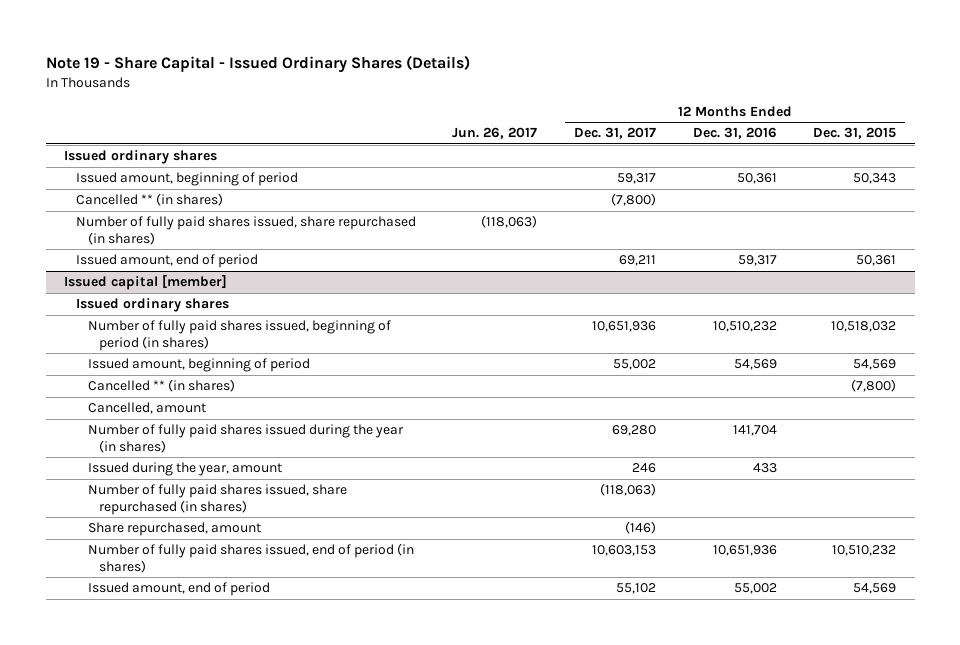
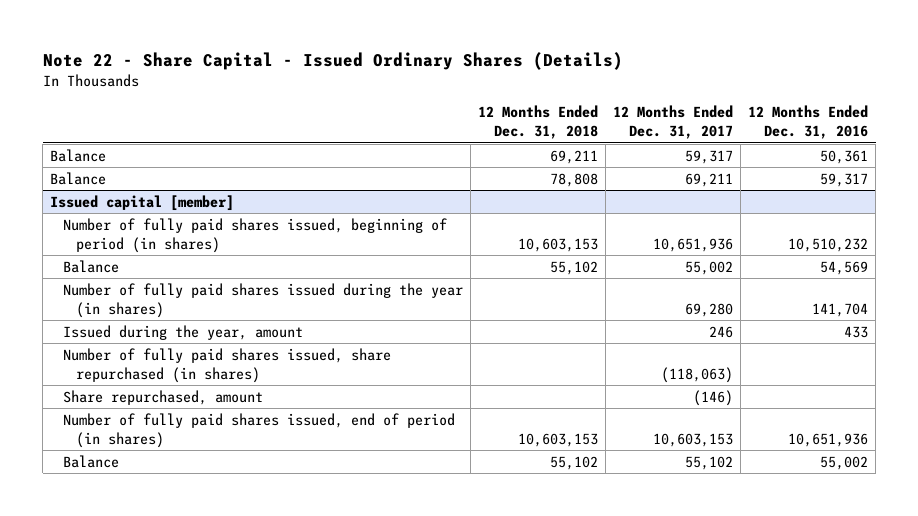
[45,54,470,73] Note 19 - Share Capital - Issued Ordinary Shares (Details) -> [42,51,623,70] Note 22 - Share Capital - Issued Ordinary Shares (Details)
[452,127,538,140] Jun. 26, 2017 -> none
[813,127,897,140] Dec. 31, 2015 -> none
none -> [478,105,599,139] 12 Months Ended Dec. 31, 2018
[64,150,218,165] Issued ordinary shares -> none
[75,193,223,207] Cancelled ** (in shares) -> none
[75,216,416,245] Number of fully paid shares issued, share repurchased (in shares) -> none
[75,172,298,187] Issued amount, beginning of period -> [50,148,107,162] Balance
[75,254,258,269] Issued amount, end of period -> [50,171,107,185] Balance
[75,298,229,313] Issued ordinary shares -> none
[87,379,235,393] Cancelled ** (in shares) -> none
[87,402,206,415] Cancelled, amount -> none
[87,358,310,373] Issued amount, beginning of period -> [63,259,120,273] Balance
[87,582,270,597] Issued amount, end of period -> [63,454,120,468] Balance

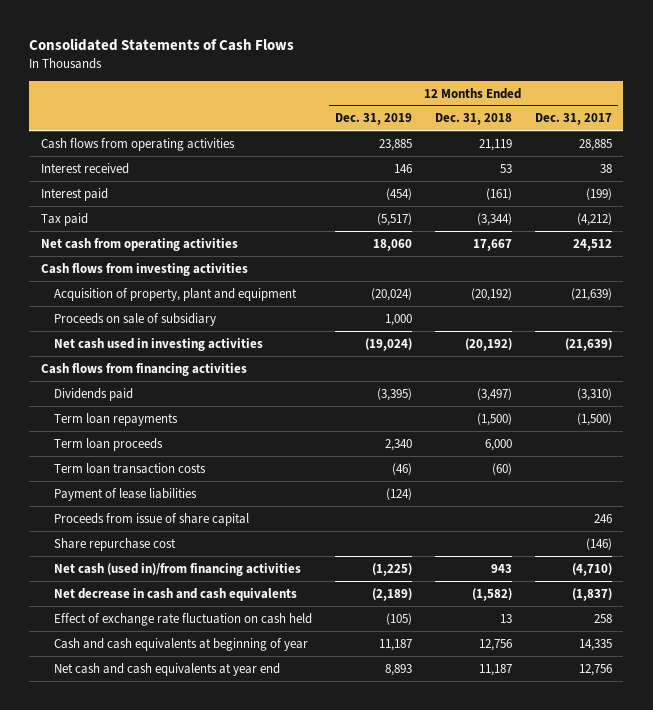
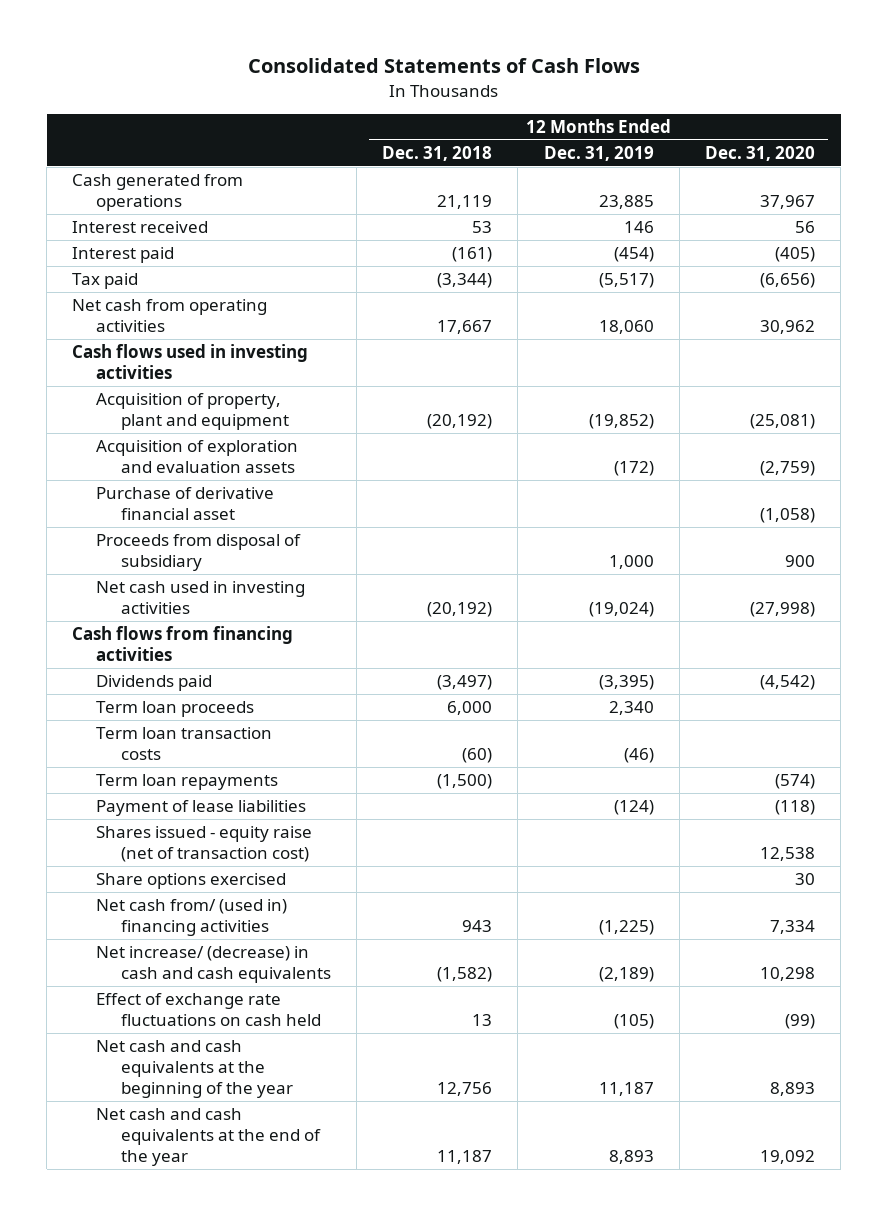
[534,113,612,126] Dec. 31, 2017 -> none
none -> [705,145,816,161] Dec. 31, 2020
[40,137,235,151] Cash flows from operating activities -> [72,174,244,212] Cash generated from operations
[40,262,248,276] Cash flows from investing activities -> [72,344,309,380] Cash flows used in investing activities
[370,287,412,301] (20,024) -> [588,414,654,430] (19,852)
none -> [96,440,299,474] Acquisition of exploration and evaluation assets
none -> [96,487,275,521] Purchase of derivative financial asset
[53,312,216,326] Proceeds on sale of subsidiary -> [96,534,302,572] Proceeds from disposal of subsidiary
[53,412,178,426] Term loan repayments -> [96,774,279,791] Term loan repayments
[53,537,176,551] Share repurchase cost -> none
[53,512,249,526] Proceeds from issue of share capital -> [96,826,313,863] Shares issued - equity raise (net of transaction cost)
none -> [96,873,287,890] Share options exercised
[53,562,301,576] Net cash (used in)/from financing activities -> [96,899,288,937] Net cash from/ (used in) financing activities
[53,587,297,601] Net decrease in cash and cash equivalents -> [96,946,331,984] Net increase/ (decrease) in cash and cash equivalents
[53,612,312,626] Effect of exchange rate fluctuation on cash held -> [96,993,321,1027] Effect of exchange rate fluctuations on cash held
[53,637,308,651] Cash and cash equivalents at beginning of year -> [96,1040,293,1098] Net cash and cash equivalents at the beginning of the year
[53,662,280,676] Net cash and cash equivalents at year end -> [96,1108,321,1166] Net cash and cash equivalents at the end of the year

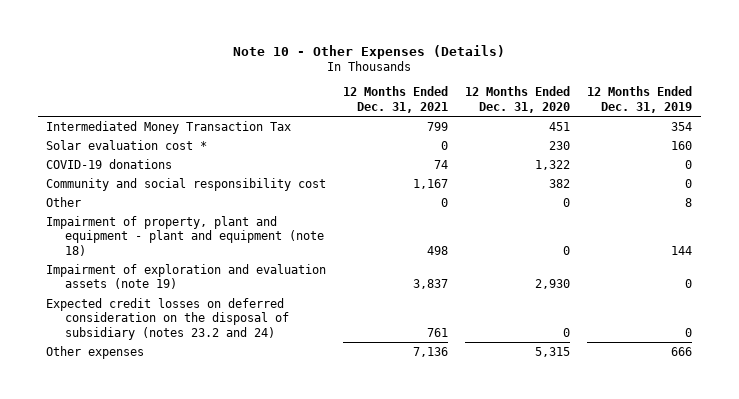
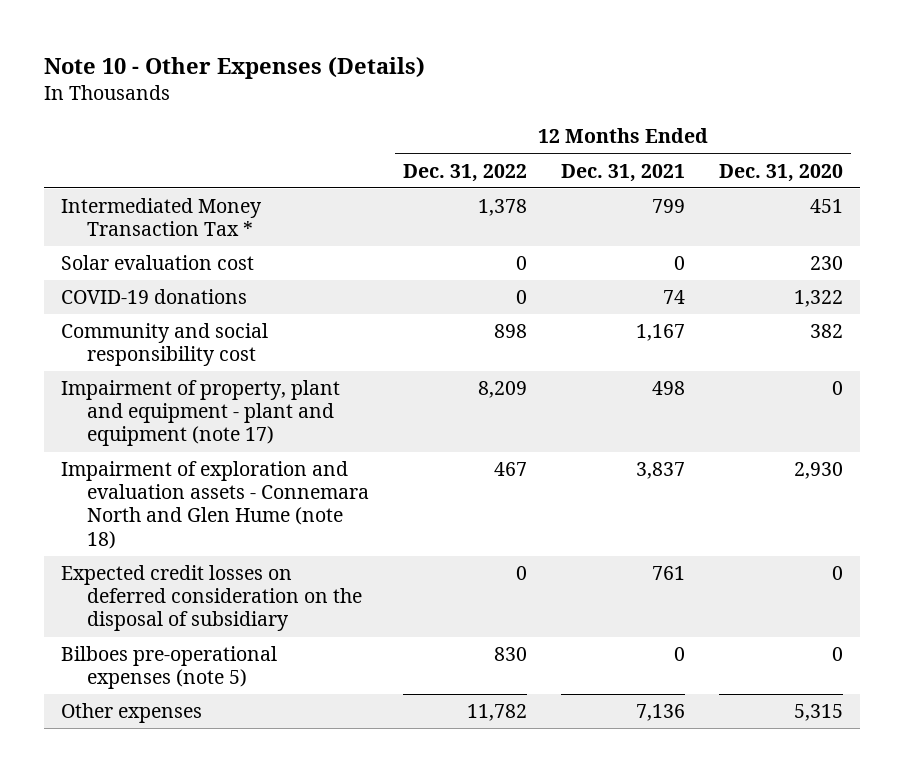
[587,86,693,114] 12 Months Ended Dec. 31, 2019 -> none
none -> [403,163,528,182] Dec. 31, 2022
[46,120,292,134] Intermediated Money Transaction Tax -> [60,198,262,237] Intermediated Money Transaction Tax *
[46,139,208,150] Solar evaluation cost * -> [60,255,254,271] Solar evaluation cost
[46,196,82,207] Other -> none
[46,215,324,257] Impairment of property, plant and equipment - plant and equipment (note 18) -> [60,380,340,447] Impairment of property, plant and equipment - plant and equipment (note 17)
[46,263,327,290] Impairment of exploration and evaluation assets (note 19) -> [60,461,370,549] Impairment of exploration and evaluation assets - Connemara North and Glen Hume (note 18)
[46,297,289,341] Expected credit losses on deferred consideration on the disposal of subsidiary (notes 23.2 and 24) -> [60,565,363,632] Expected credit losses on deferred consideration on the disposal of subsidiary
none -> [60,646,277,690] Bilboes pre-operational expenses (note 5)

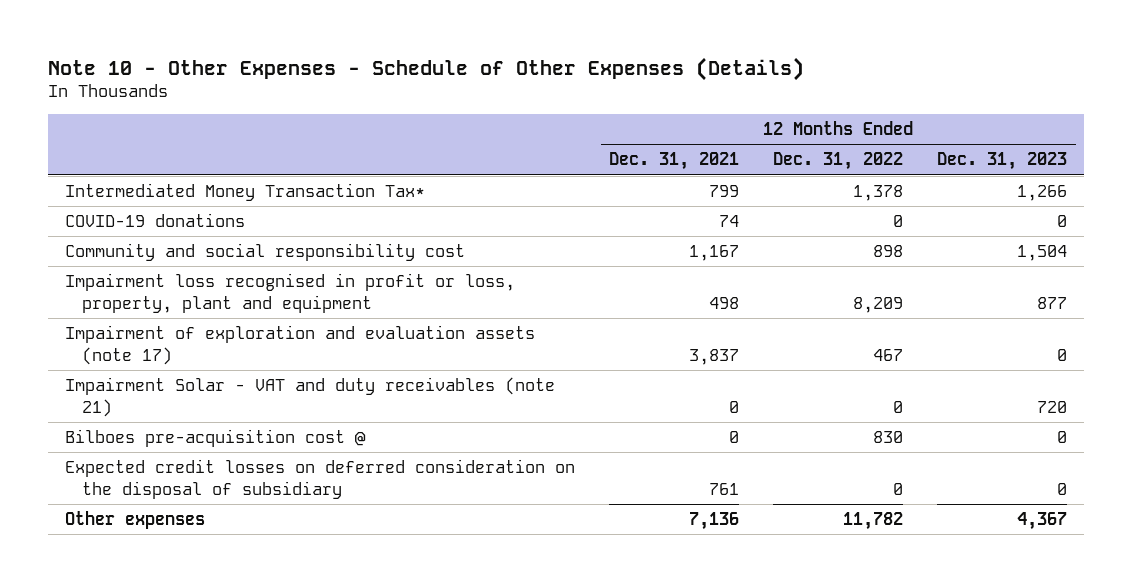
[44,57,426,80] Note 10 - Other Expenses (Details) -> [48,56,805,81] Note 10 - Other Expenses - Schedule of Other Expenses (Details)
[718,163,843,182] Dec. 31, 2020 -> none
none -> [937,152,1068,171] Dec. 31, 2023
[60,255,254,271] Solar evaluation cost -> none
[60,198,262,237] Intermediated Money Transaction Tax * -> [65,182,426,201] Intermediated Money Transaction Tax*
[60,380,340,447] Impairment of property, plant and equipment - plant and equipment (note 17) -> [65,272,516,313] Impairment loss recognised in profit or loss, property, plant and equipment
[60,461,370,549] Impairment of exploration and evaluation assets - Connemara North and Glen Hume (note 18) -> [65,324,536,365] Impairment of exploration and evaluation assets (note 17)
none -> [65,376,556,417] Impairment Solar - VAT and duty receivables (note 21)
none -> [65,428,367,447] Bilboes pre-acquisition cost @
[60,646,277,690] Bilboes pre-operational expenses (note 5) -> none

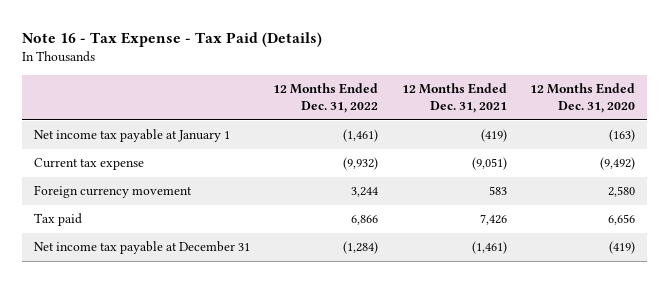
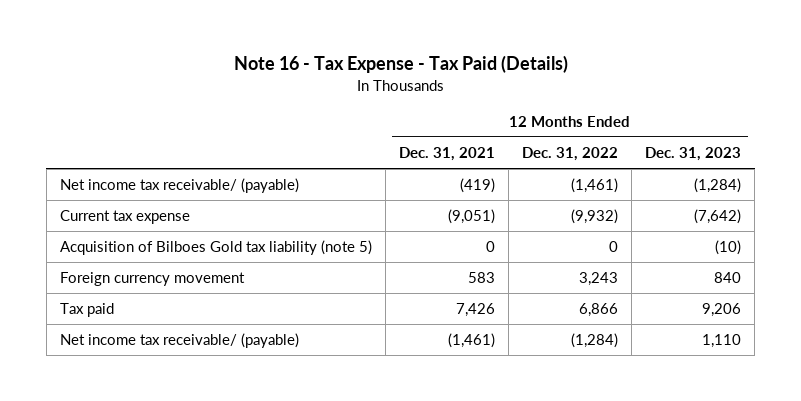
[530,83,636,114] 12 Months Ended Dec. 31, 2020 -> none
none -> [645,146,742,161] Dec. 31, 2023
[33,129,230,143] Net income tax payable at January 1 -> [59,178,299,194] Net income tax receivable/ (payable)
none -> [59,240,372,256] Acquisition of Bilboes Gold tax liability (note 5)
[351,187,379,198] 3,244 -> [579,272,619,287] 3,243
[33,241,250,255] Net income tax payable at December 31 -> [59,333,299,349] Net income tax receivable/ (payable)

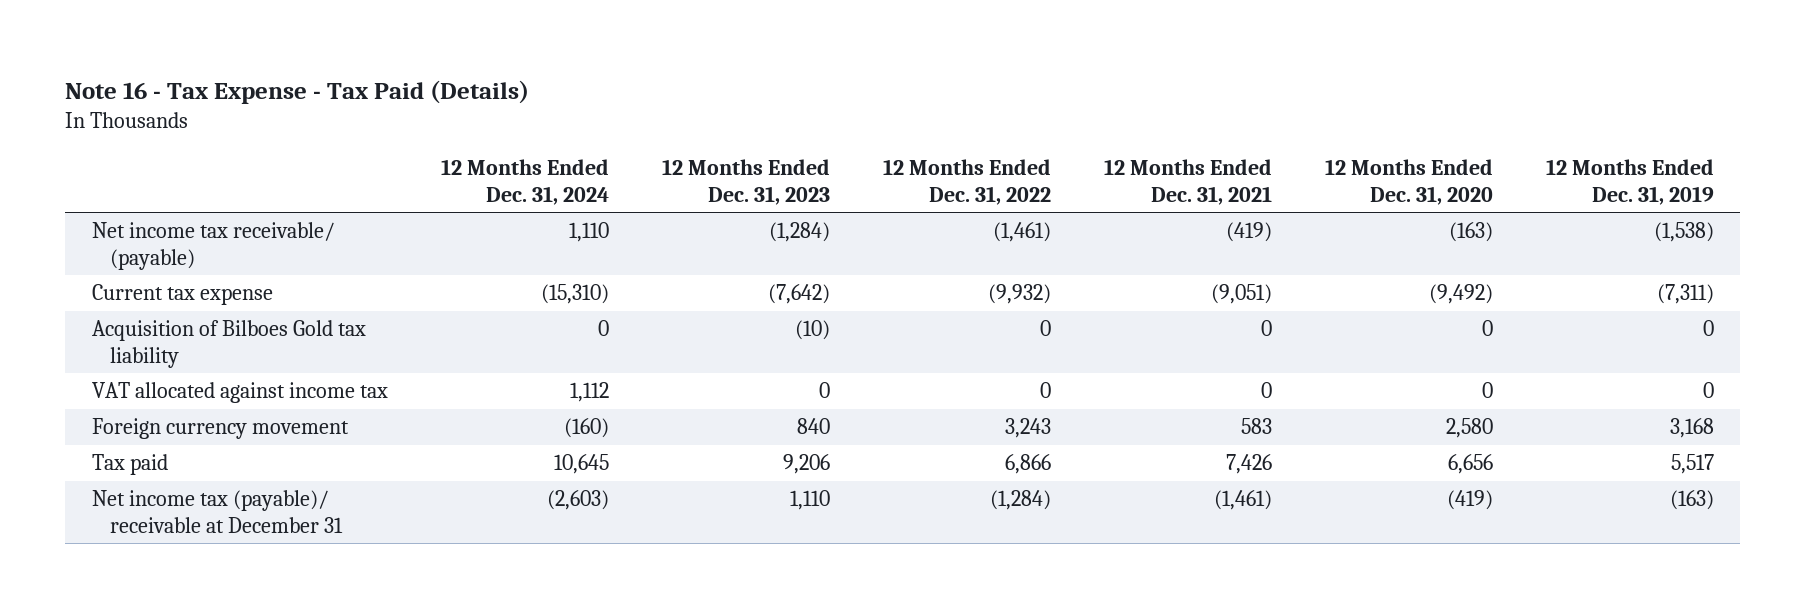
none -> [440,158,609,205] 12 Months Ended Dec. 31, 2024
none -> [1324,158,1493,205] 12 Months Ended Dec. 31, 2020
none -> [1545,158,1714,205] 12 Months Ended Dec. 31, 2019
[59,240,372,256] Acquisition of Bilboes Gold tax liability (note 5) -> [91,320,366,368] Acquisition of Bilboes Gold tax liability
none -> [91,382,388,404] VAT allocated against income tax
[59,333,299,349] Net income tax receivable/ (payable) -> [91,490,344,533] Net income tax (payable)/ receivable at December 31

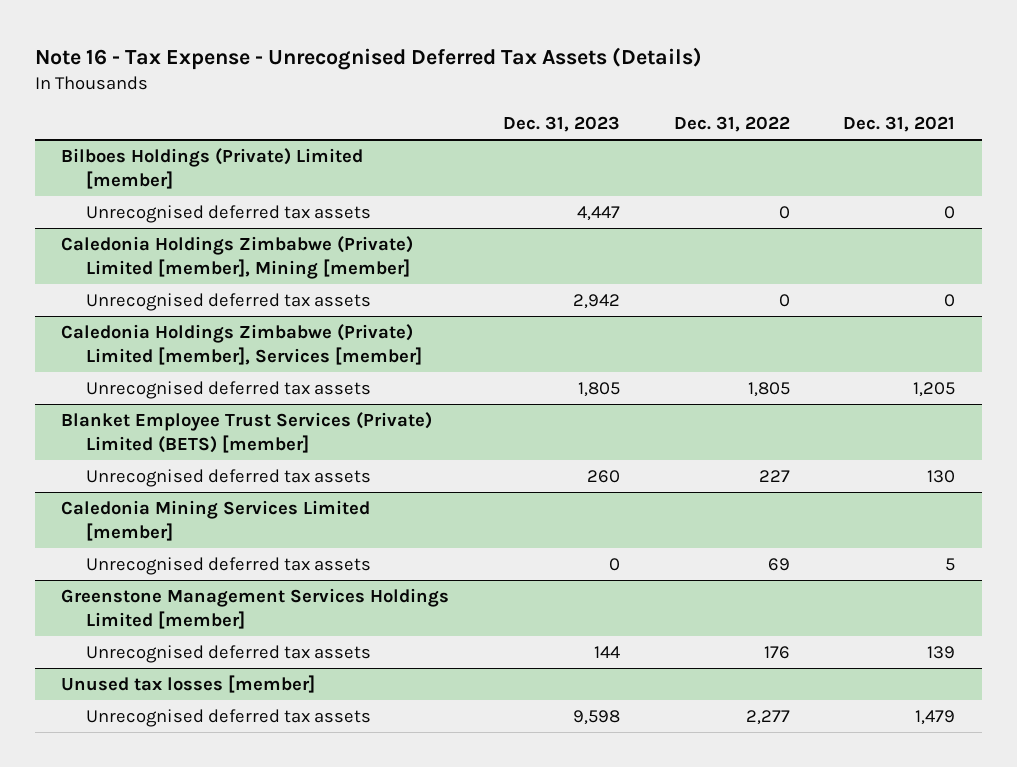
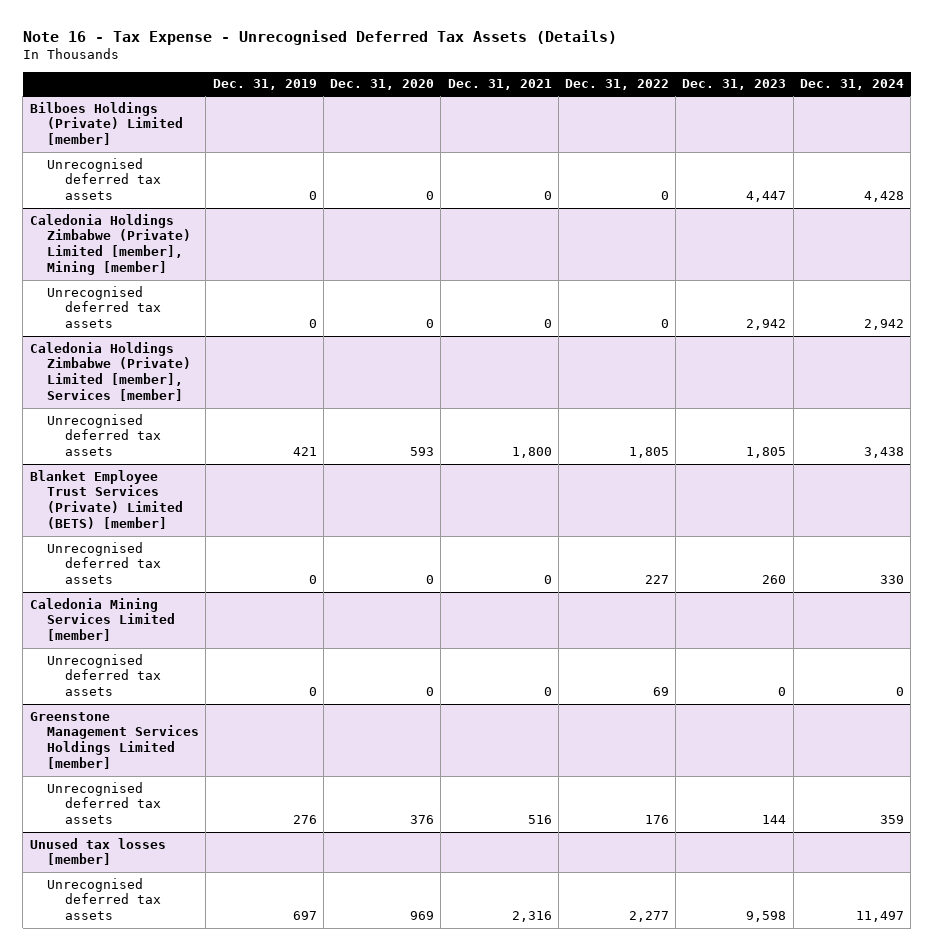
none -> [212,79,317,91] Dec. 31, 2019
none -> [330,79,435,91] Dec. 31, 2020
none -> [799,79,904,91] Dec. 31, 2024
[913,381,956,397] 1,205 -> [511,447,552,459] 1,800
[927,469,956,483] 130 -> [543,575,552,585] 0
[945,557,956,571] 5 -> [543,687,552,697] 0
[927,645,956,659] 139 -> [527,815,552,825] 516
[915,709,956,725] 1,479 -> [511,911,552,923] 2,316

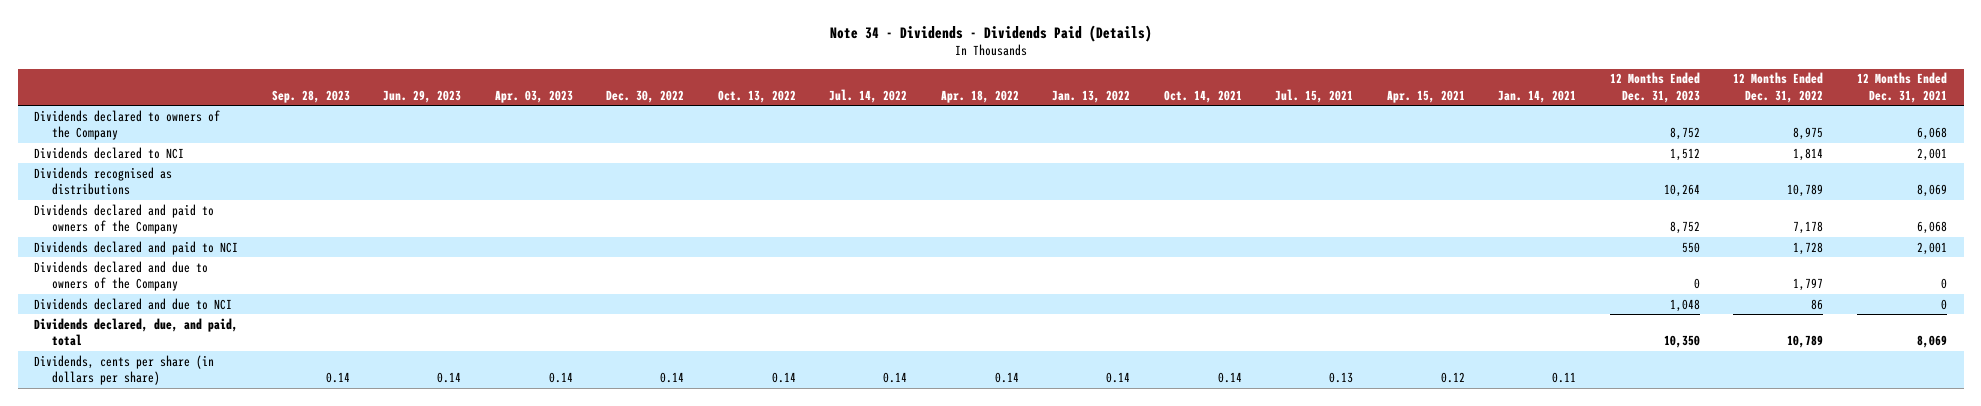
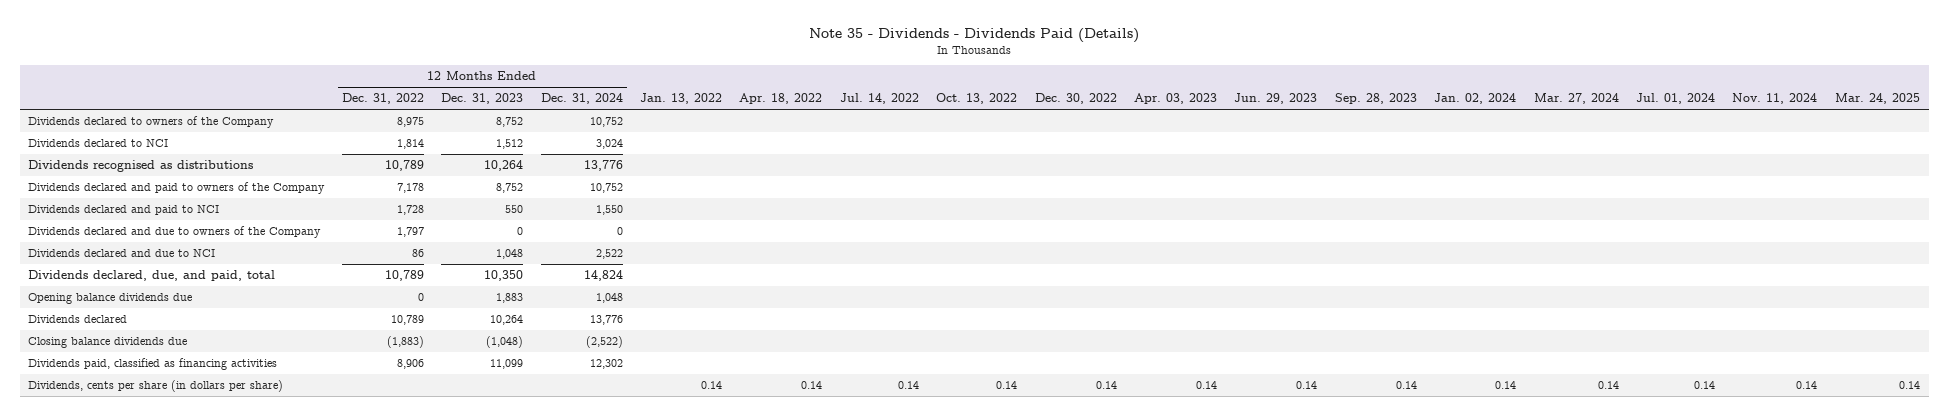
[829,24,1152,42] Note 34 - Dividends - Dividends Paid (Details) -> [809,27,1140,43] Note 35 - Dividends - Dividends Paid (Details)
[1163,89,1242,103] Oct. 14, 2021 -> none
[1275,88,1354,103] Jul. 15, 2021 -> none
[1386,89,1465,103] Apr. 15, 2021 -> none
[1498,89,1577,103] Jan. 14, 2021 -> none
[1856,72,1947,103] 12 Months Ended Dec. 31, 2021 -> none
none -> [540,93,623,105] Dec. 31, 2024
none -> [1434,93,1517,105] Jan. 02, 2024
none -> [1533,93,1619,105] Mar. 27, 2024
none -> [1636,93,1716,105] Jul. 01, 2024
none -> [1732,93,1818,105] Nov. 11, 2024
none -> [1834,93,1920,105] Mar. 24, 2025
none -> [28,293,193,305] Opening balance dividends due
none -> [28,315,128,324] Dividends declared
none -> [28,337,188,349] Closing balance dividends due
none -> [28,358,278,371] Dividends paid, classified as financing activities

